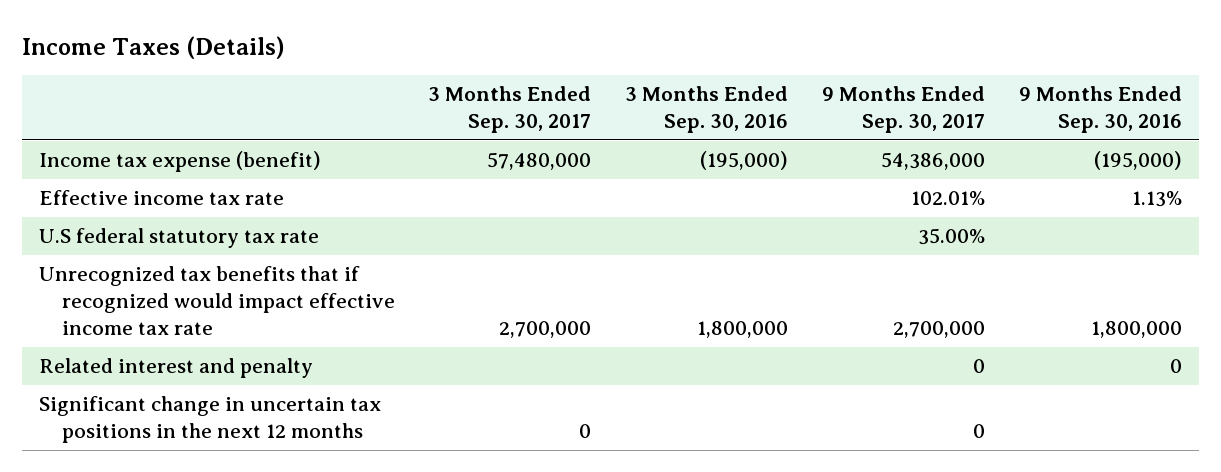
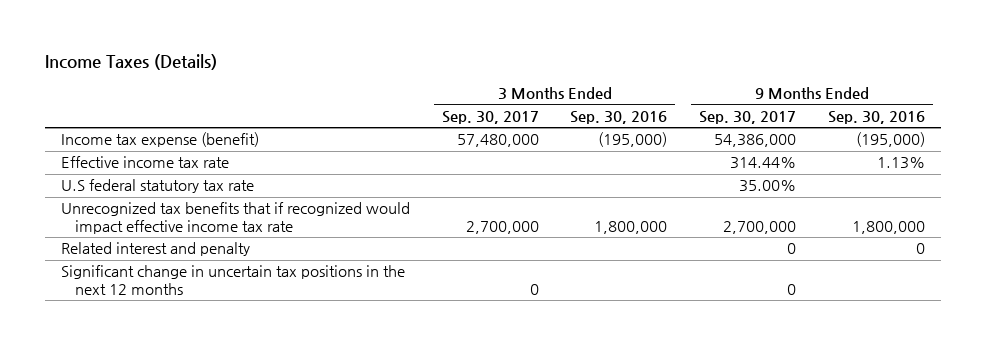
[911,191,986,206] 102.01% -> [730,157,797,170] 314.44%

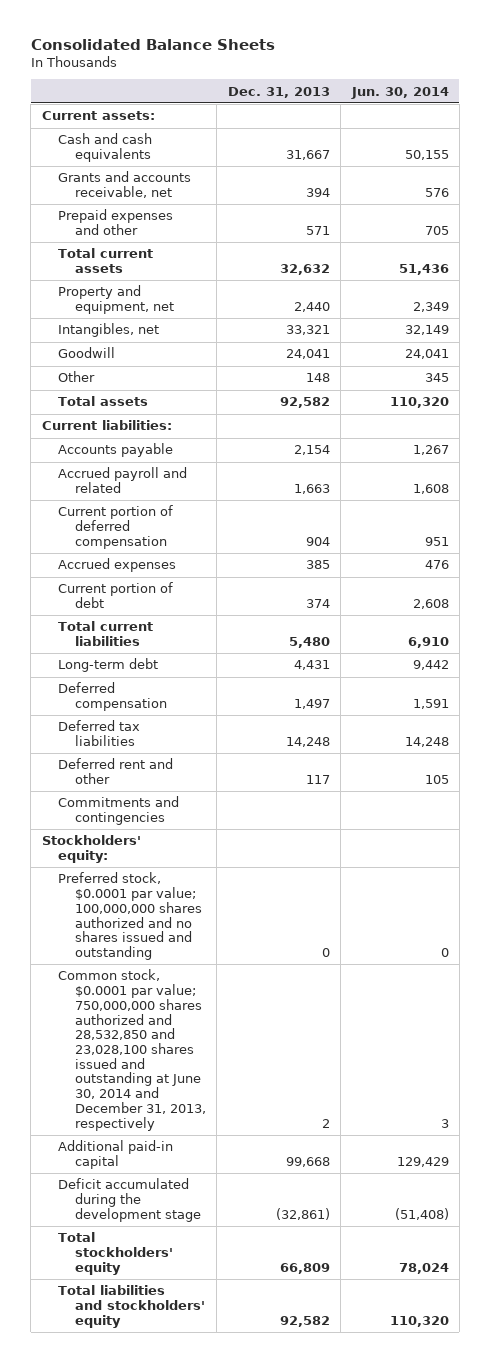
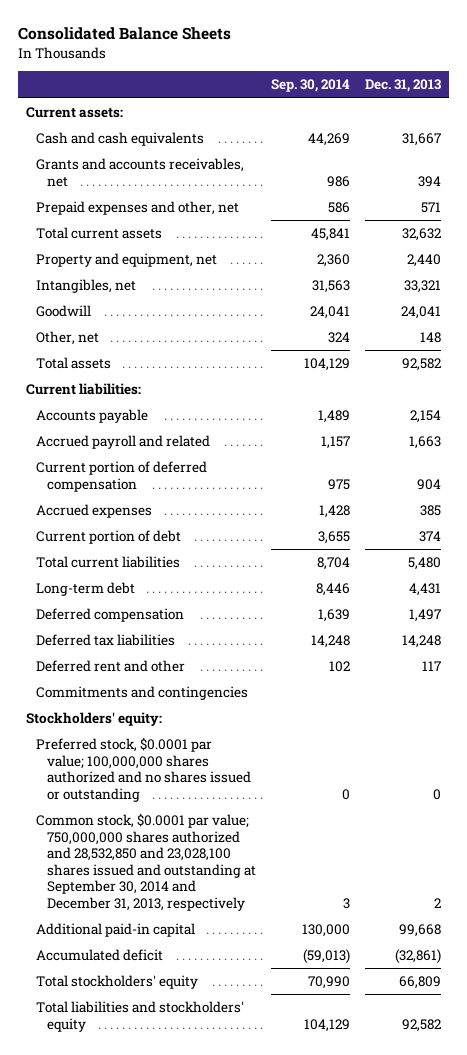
[350,86,449,99] Jun. 30, 2014 -> none
none -> [270,79,350,93] Sep. 30, 2014
[58,171,192,199] Grants and accounts receivable, net -> [36,158,245,187] Grants and accounts receivables, net
[58,209,174,236] Prepaid expenses and other -> [36,201,240,216] Prepaid expenses and other, net
[58,371,96,383] Other -> [36,331,100,346] Other, net
[58,872,202,960] Preferred stock, $0.0001 par value; 100,000,000 shares authorized and no shares issued and outstanding -> [36,737,251,802] Preferred stock, $0.0001 par value; 100,000,000 shares authorized and no shares issued or outstanding
[58,969,206,1131] Common stock, $0.0001 par value; 750,000,000 shares authorized and 28,532,850 and 23,028,100 shares issued and outstanding at June 30, 2014 and December 31, 2013, respectively -> [36,813,256,911] Common stock, $0.0001 par value; 750,000,000 shares authorized and 28,532,850 and 23,028,100 shares issued and outstanding at September 30, 2014 and December 31, 2013, respectively
[58,1178,201,1222] Deficit accumulated during the development stage -> [36,949,164,962] Accumulated deficit

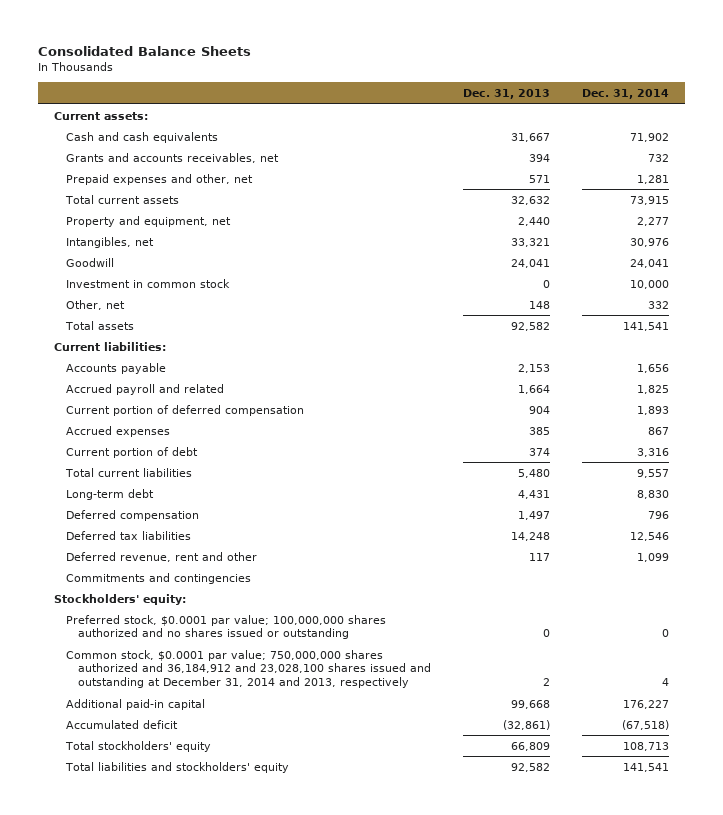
[270,79,350,93] Sep. 30, 2014 -> none
none -> [581,88,669,99] Dec. 31, 2014
none -> [66,278,231,288] Investment in common stock
[410,410,442,424] 2,154 -> [517,363,550,373] 2,153
[409,436,442,450] 1,663 -> [517,384,550,394] 1,664
[36,660,186,673] Deferred rent and other -> [66,551,258,562] Deferred revenue, rent and other
[36,813,256,911] Common stock, $0.0001 par value; 750,000,000 shares authorized and 28,532,850 and 23,028,100 shares issued and outstanding at September 30, 2014 and December 31, 2013, respectively -> [66,649,431,689] Common stock, $0.0001 par value; 750,000,000 shares authorized and 36,184,912 and 23,028,100 shares issued and outstanding at December 31, 2014 and 2013, respectively

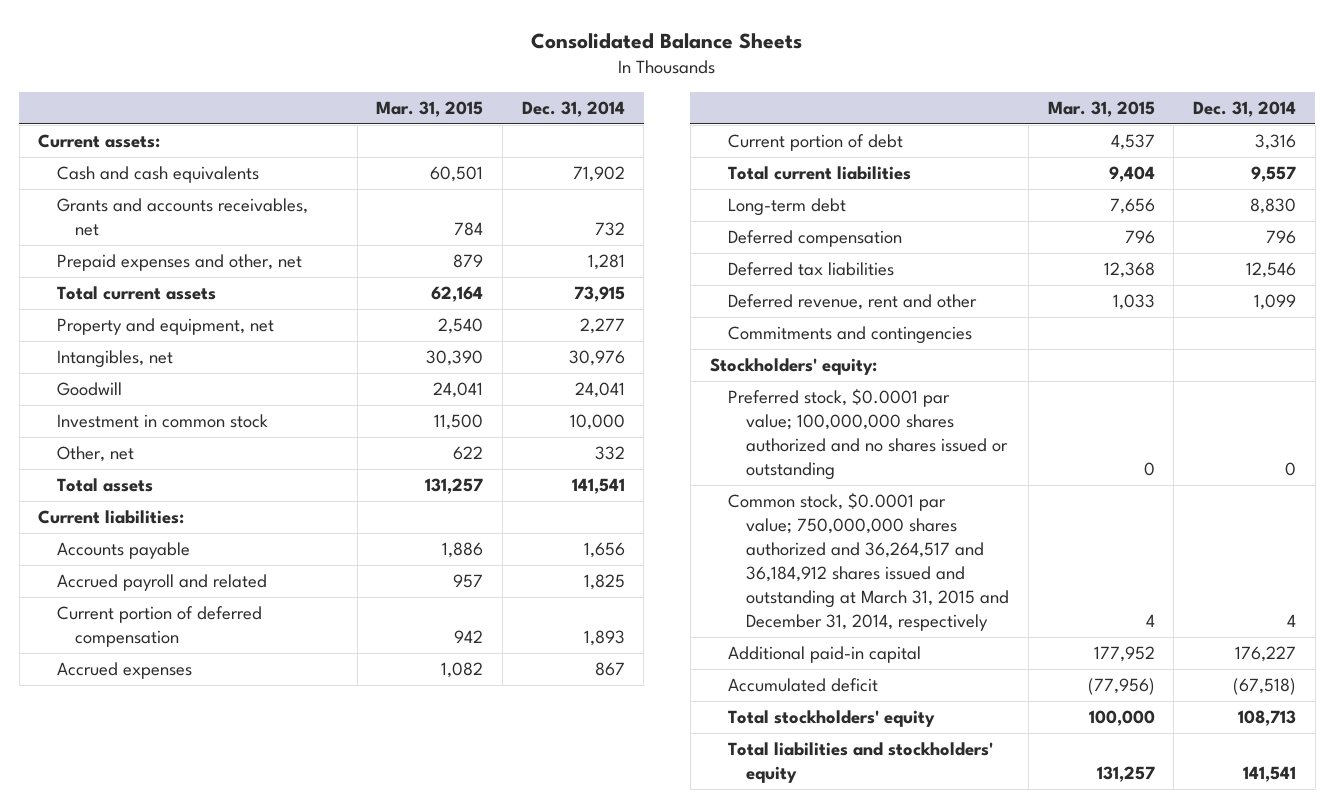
[462,88,550,99] Dec. 31, 2013 -> none
none -> [376,100,484,117] Mar. 31, 2015
[66,649,431,689] Common stock, $0.0001 par value; 750,000,000 shares authorized and 36,184,912 and 23,028,100 shares issued and outstanding at December 31, 2014 and 2013, respectively -> [727,492,1010,632] Common stock, $0.0001 par value; 750,000,000 shares authorized and 36,264,517 and 36,184,912 shares issued and outstanding at March 31, 2015 and December 31, 2014, respectively

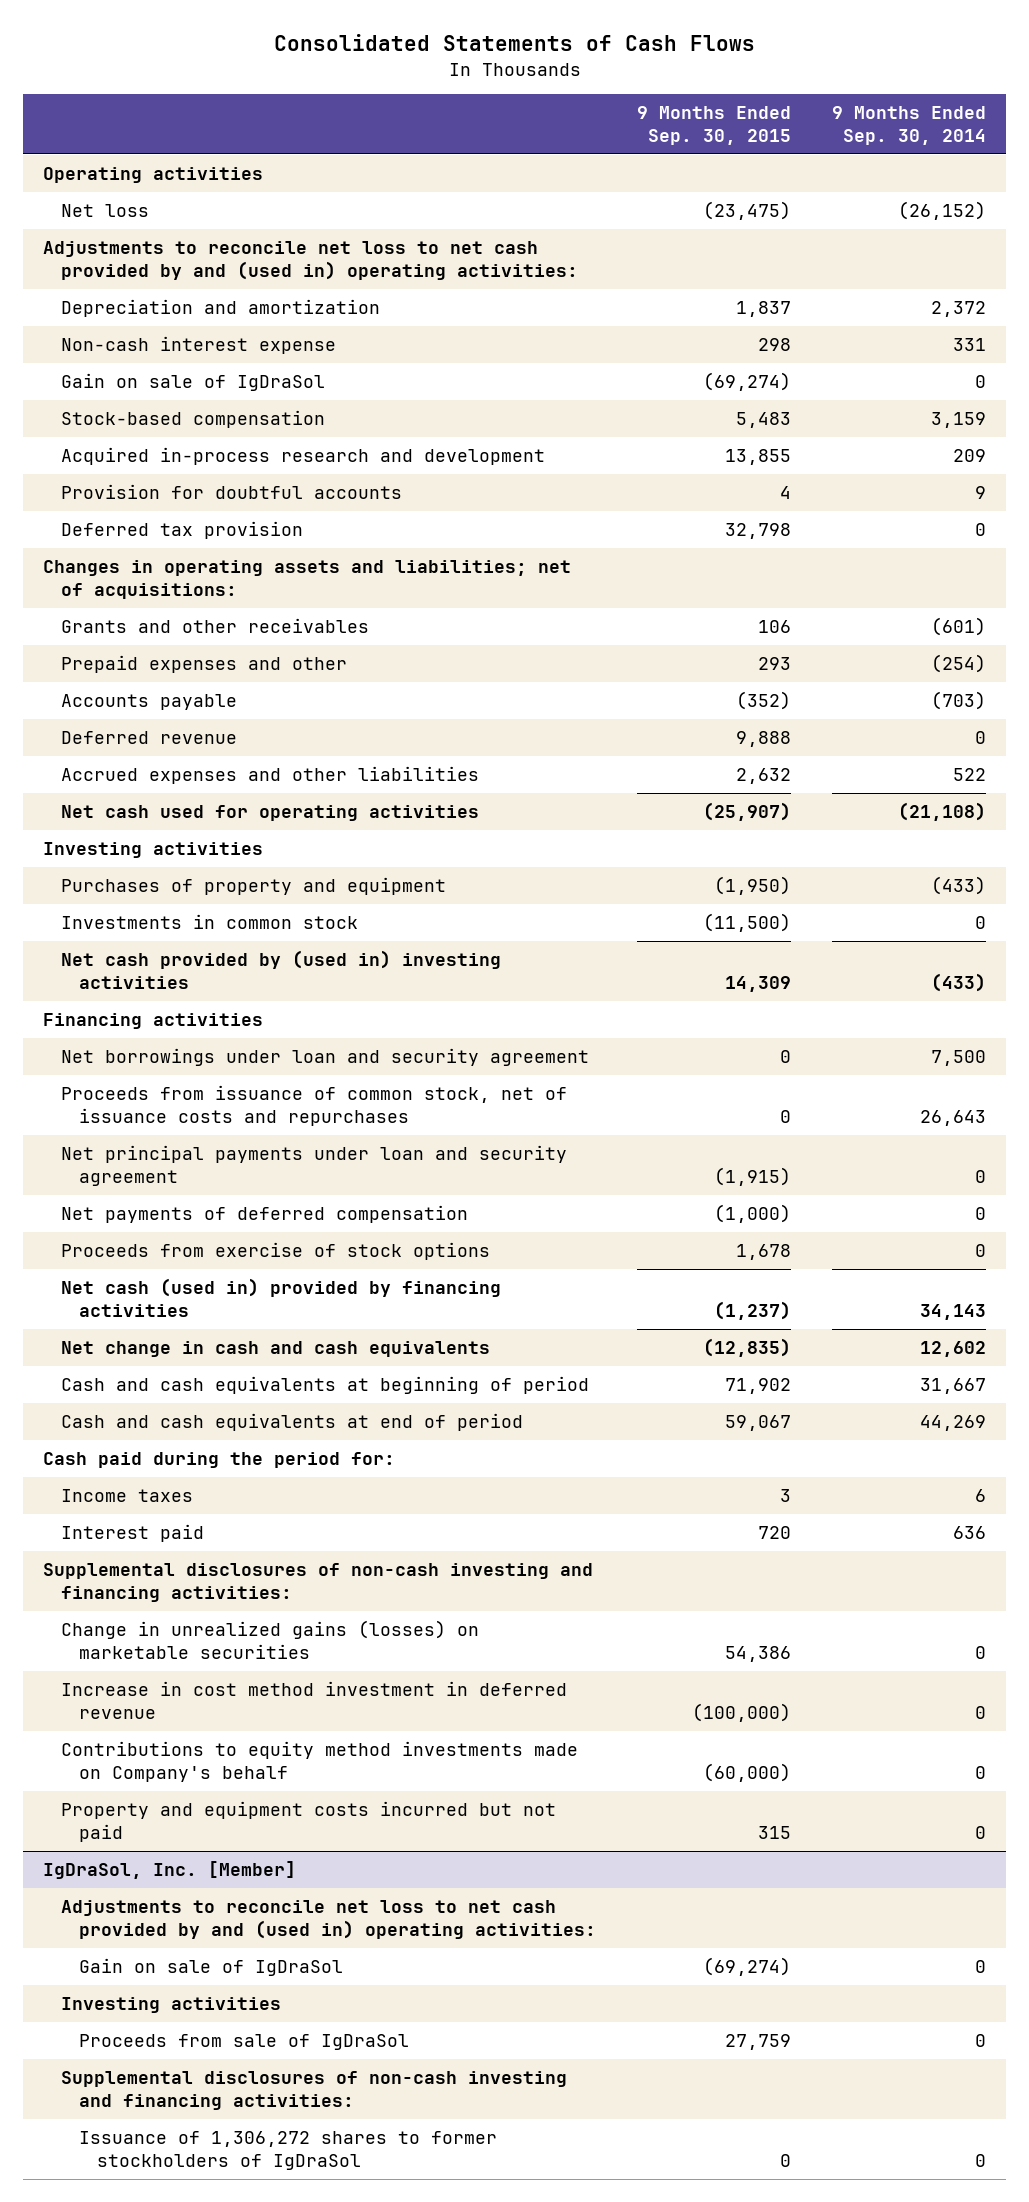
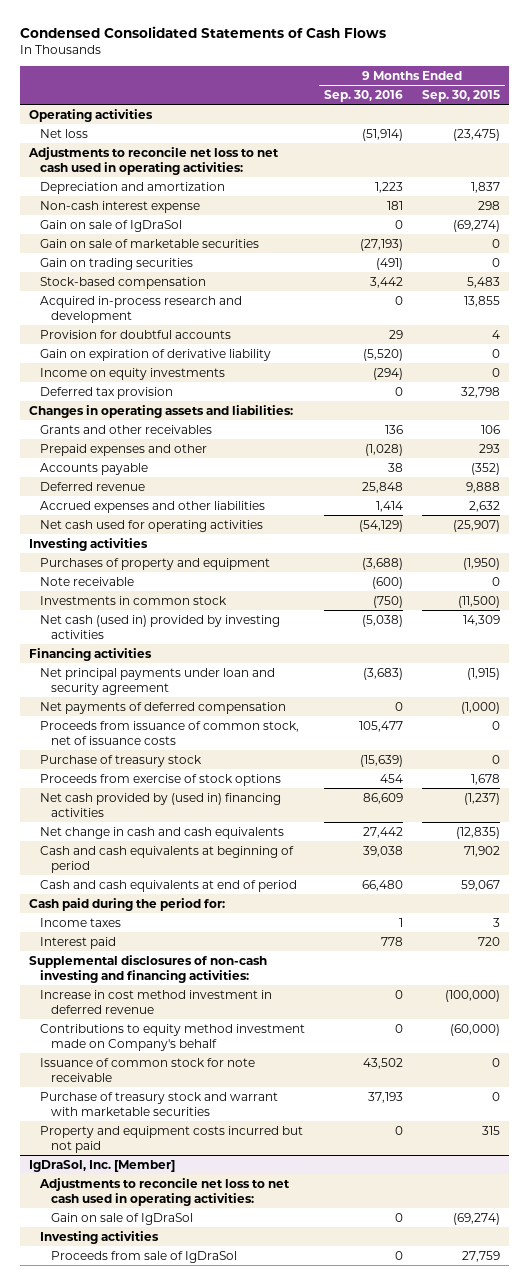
[273,34,755,52] Consolidated Statements of Cash Flows -> [19,26,386,39] Condensed Consolidated Statements of Cash Flows
[832,105,987,146] 9 Months Ended Sep. 30, 2014 -> none
none -> [323,89,403,102] Sep. 30, 2016
[43,240,579,281] Adjustments to reconcile net loss to net cash provided by and (used in) operating activities: -> [27,146,279,175] Adjustments to reconcile net loss to net cash used in operating activities:
none -> [39,238,259,248] Gain on sale of marketable securities
none -> [39,257,193,270] Gain on trading securities
none -> [39,348,271,361] Gain on expiration of derivative liability
none -> [39,367,225,380] Income on equity investments
[43,559,572,600] Changes in operating assets and liabilities; net of acquisitions: -> [28,404,293,418] Changes in operating assets and liabilities:
none -> [39,576,134,586] Note receivable
[61,949,502,990] Net cash provided by (used in) investing activities -> [39,614,280,639] Net cash (used in) provided by investing activities
[61,1047,590,1066] Net borrowings under loan and security agreement -> none
[61,1084,568,1127] Proceeds from issuance of common stock, net of issuance costs and repurchases -> none
none -> [39,720,299,745] Proceeds from issuance of common stock, net of issuance costs
none -> [39,754,202,767] Purchase of treasury stock
[61,1277,502,1318] Net cash (used in) provided by financing activities -> [39,792,281,817] Net cash provided by (used in) financing activities
[61,1619,480,1660] Change in unrealized gains (losses) on marketable securities -> none
[61,1740,579,1783] Contributions to equity method investments made on Company's behalf -> [39,1023,305,1051] Contributions to equity method investment made on Company's behalf
none -> [39,1057,255,1082] Issuance of common stock for note receivable
none -> [39,1091,278,1116] Purchase of treasury stock and warrant with marketable securities
[61,1899,597,1940] Adjustments to reconcile net loss to net cash provided by and (used in) operating activities: -> [38,1177,290,1206] Adjustments to reconcile net loss to net cash used in operating activities:
[61,2070,568,2111] Supplemental disclosures of non-cash investing and financing activities: -> none
[79,2130,498,2171] Issuance of 1,306,272 shares to former stockholders of IgDraSol -> none

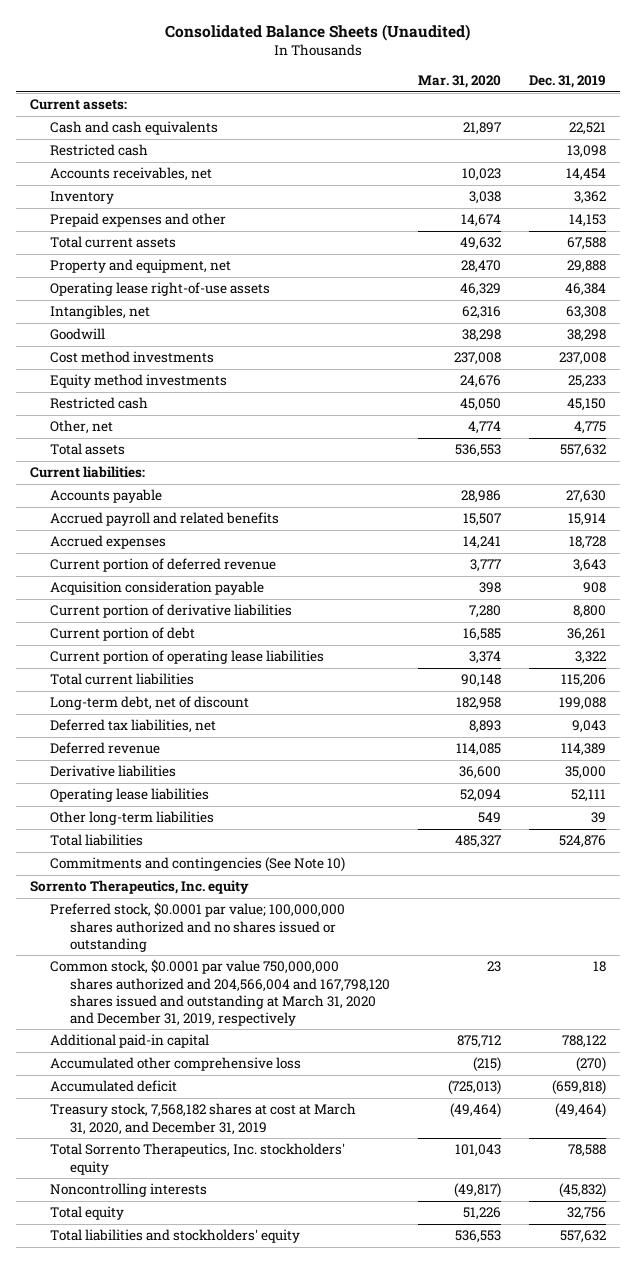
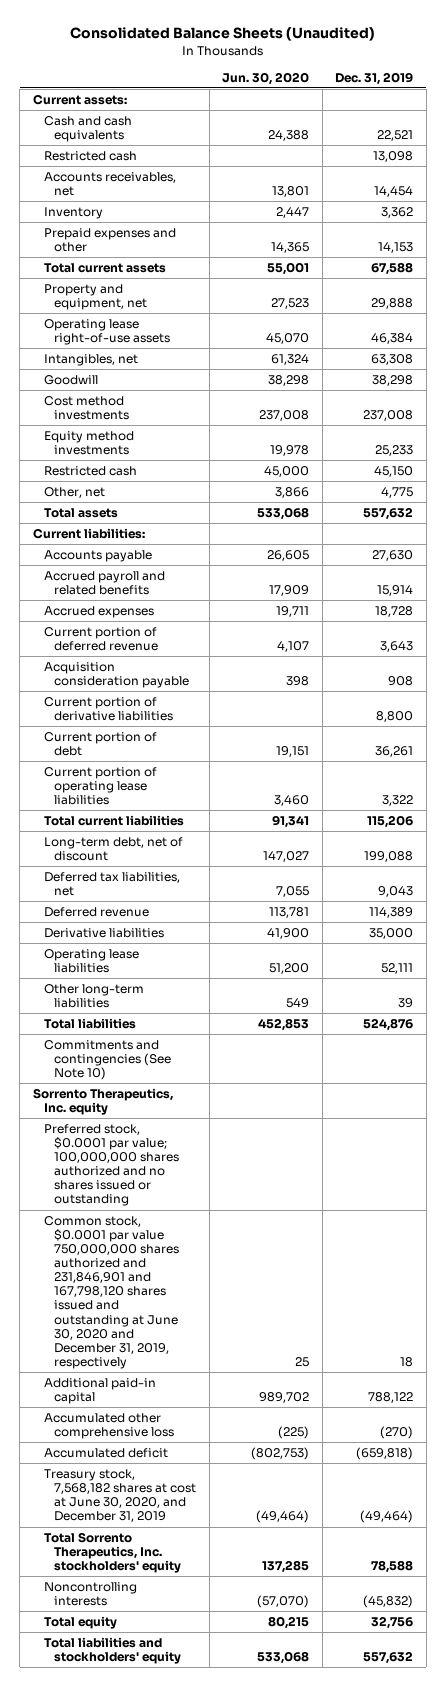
[417,75,501,89] Mar. 31, 2020 -> none
none -> [222,71,310,85] Jun. 30, 2020
[49,959,390,1026] Common stock, $0.0001 par value 750,000,000 shares authorized and 204,566,004 and 167,798,120 shares issued and outstanding at March 31, 2020 and December 31, 2019, respectively -> [43,1216,180,1369] Common stock, $0.0001 par value 750,000,000 shares authorized and 231,846,901 and 167,798,120 shares issued and outstanding at June 30, 2020 and December 31, 2019, respectively
[49,1103,356,1135] Treasury stock, 7,568,182 shares at cost at March 31, 2020, and December 31, 2019 -> [43,1469,197,1523] Treasury stock, 7,568,182 shares at cost at June 30, 2020, and December 31, 2019

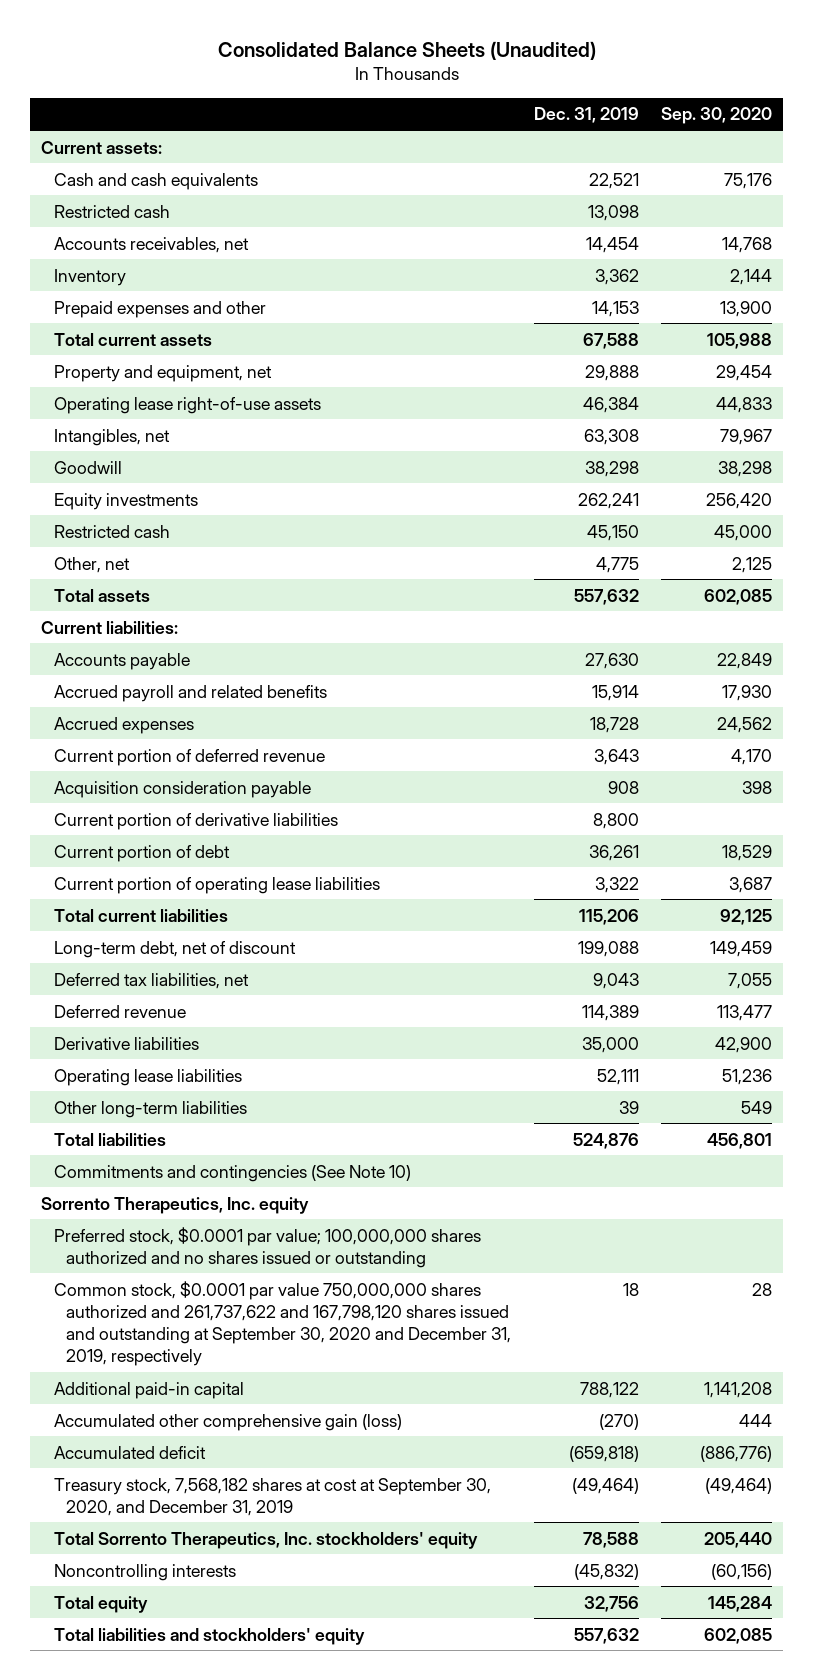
[222,71,310,85] Jun. 30, 2020 -> none
none -> [661,107,773,125] Sep. 30, 2020
[43,396,130,421] Cost method investments -> none
[43,431,134,456] Equity method investments -> [53,492,198,510] Equity investments
[375,445,414,457] 25,233 -> [577,492,639,509] 262,241
[43,1216,180,1369] Common stock, $0.0001 par value 750,000,000 shares authorized and 231,846,901 and 167,798,120 shares issued and outstanding at June 30, 2020 and December 31, 2019, respectively -> [53,1280,512,1366] Common stock, $0.0001 par value 750,000,000 shares authorized and 261,737,622 and 167,798,120 shares issued and outstanding at September 30, 2020 and December 31, 2019, respectively
[43,1413,175,1440] Accumulated other comprehensive loss -> [53,1413,402,1431] Accumulated other comprehensive gain (loss)
[43,1469,197,1523] Treasury stock, 7,568,182 shares at cost at June 30, 2020, and December 31, 2019 -> [53,1477,491,1516] Treasury stock, 7,568,182 shares at cost at September 30, 2020, and December 31, 2019

